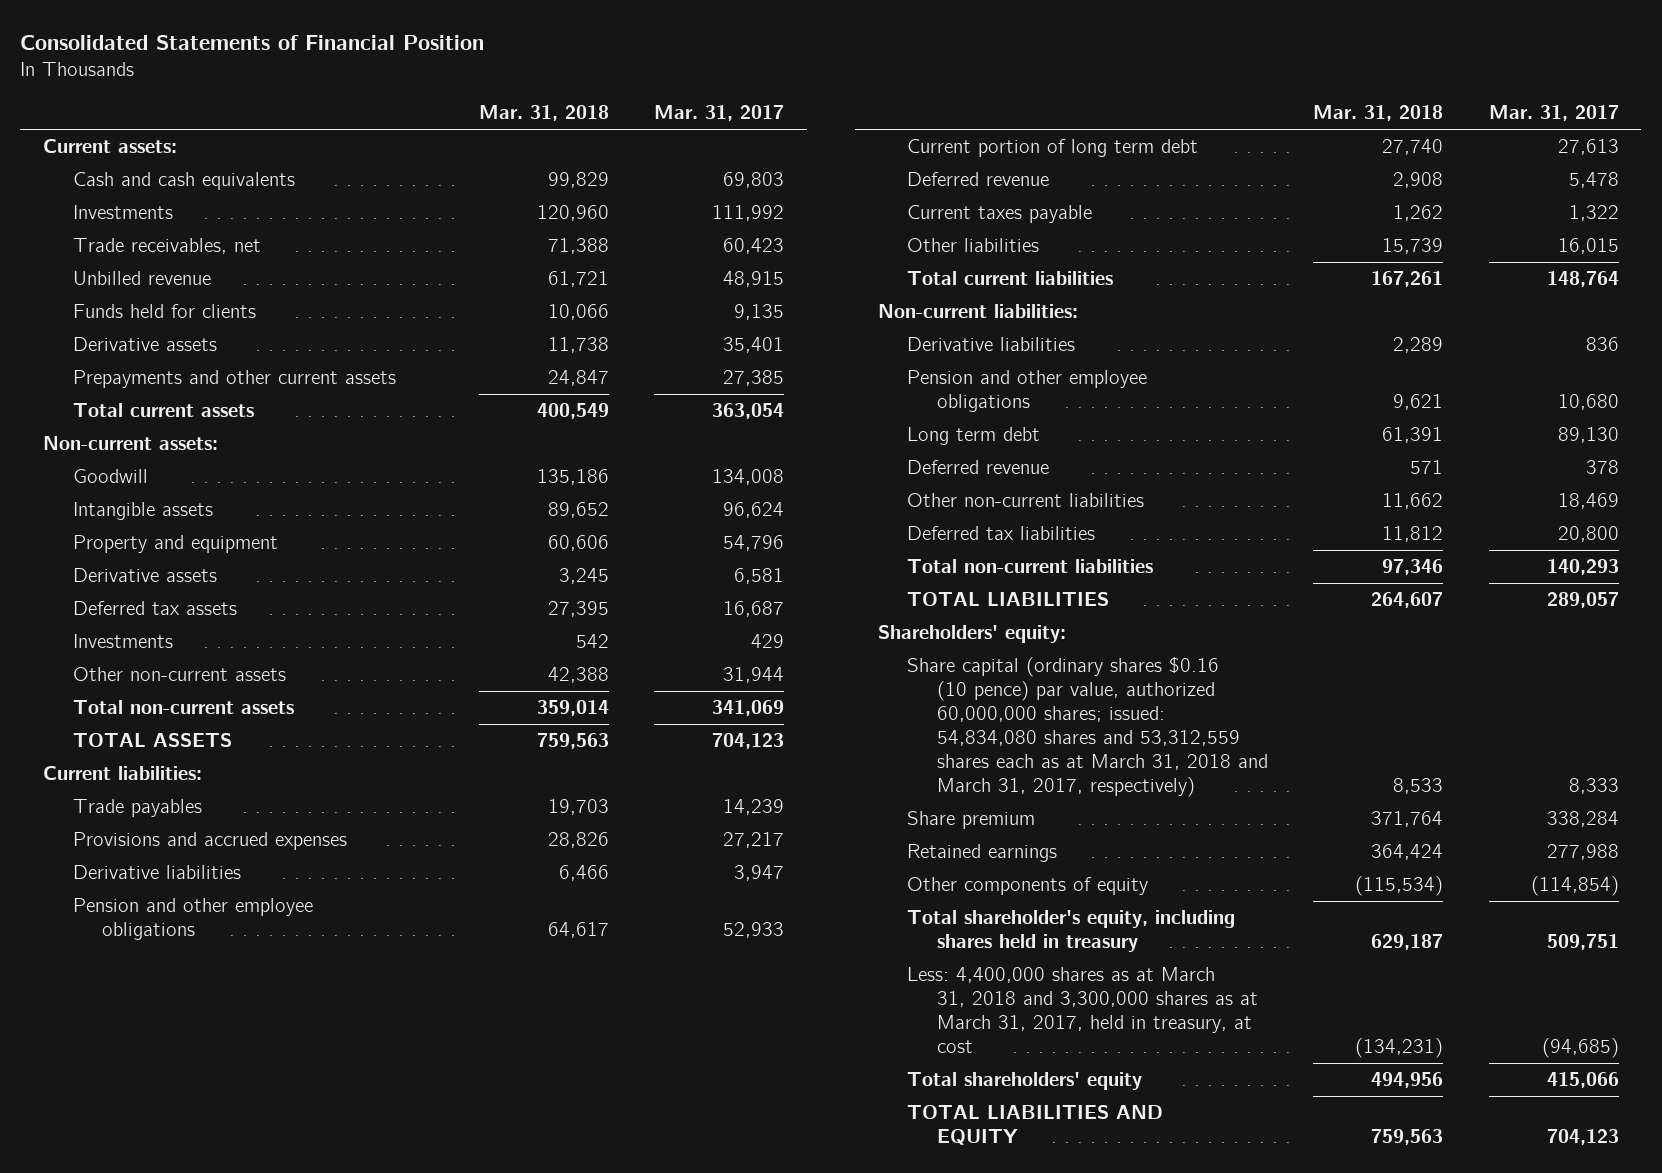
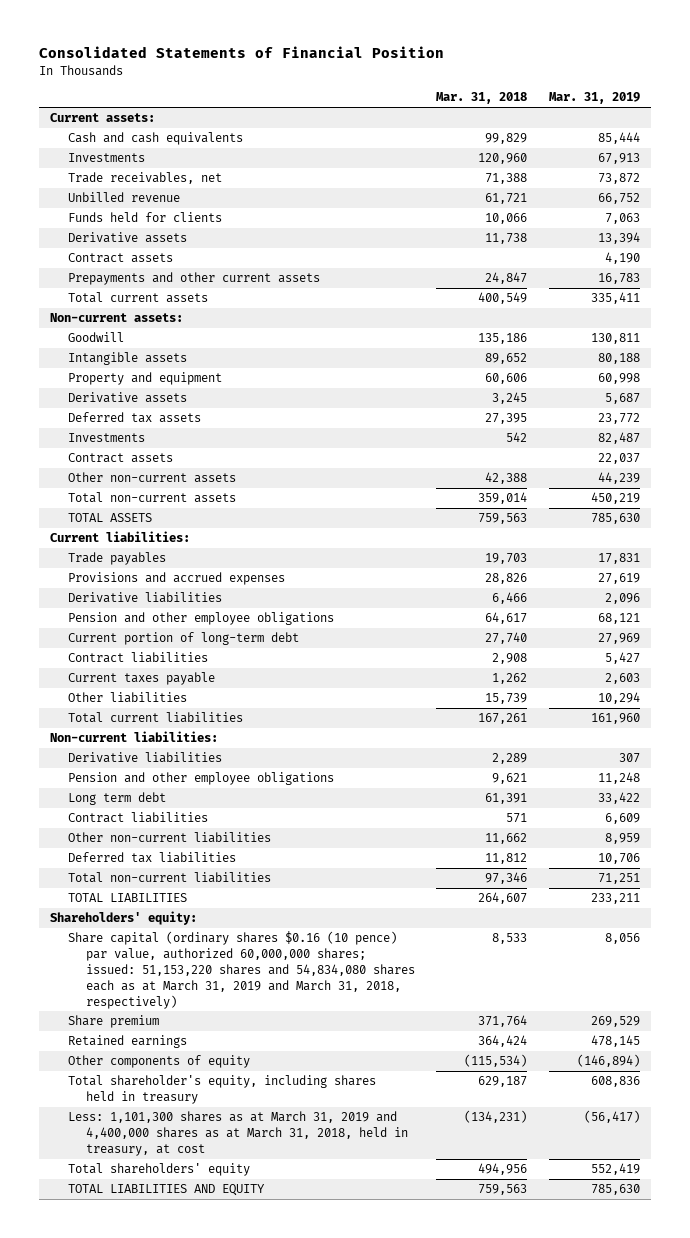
[653,105,784,122] Mar. 31, 2017 -> none
none -> [549,92,641,105] Mar. 31, 2019
none -> [68,253,174,264] Contract assets
none -> [68,453,174,464] Contract assets
[907,139,1199,158] Current portion of long term debt -> [68,632,300,646] Current portion of long-term debt
[907,172,1050,187] Deferred revenue -> [68,652,209,664] Contract liabilities
[907,460,1050,475] Deferred revenue -> [68,812,209,824] Contract liabilities
[907,657,1268,798] Share capital (ordinary shares $0.16 (10 pence) par value, authorized 60,000,000 shares; issued: 54,834,080 shares and 53,312,559 shares each as at March 31, 2018 and March 31, 2017, respectively) -> [68,931,415,1009] Share capital (ordinary shares $0.16 (10 pence) par value, authorized 60,000,000 shares; issued: 51,153,220 shares and 54,834,080 shares each as at March 31, 2019 and March 31, 2018, respectively)
[907,967,1258,1054] Less: 4,400,000 shares as at March 31, 2018 and 3,300,000 shares as at March 31, 2017, held in treasury, at cost -> [68,1111,408,1156] Less: 1,101,300 shares as at March 31, 2019 and 4,400,000 shares as at March 31, 2018, held in treasury, at cost

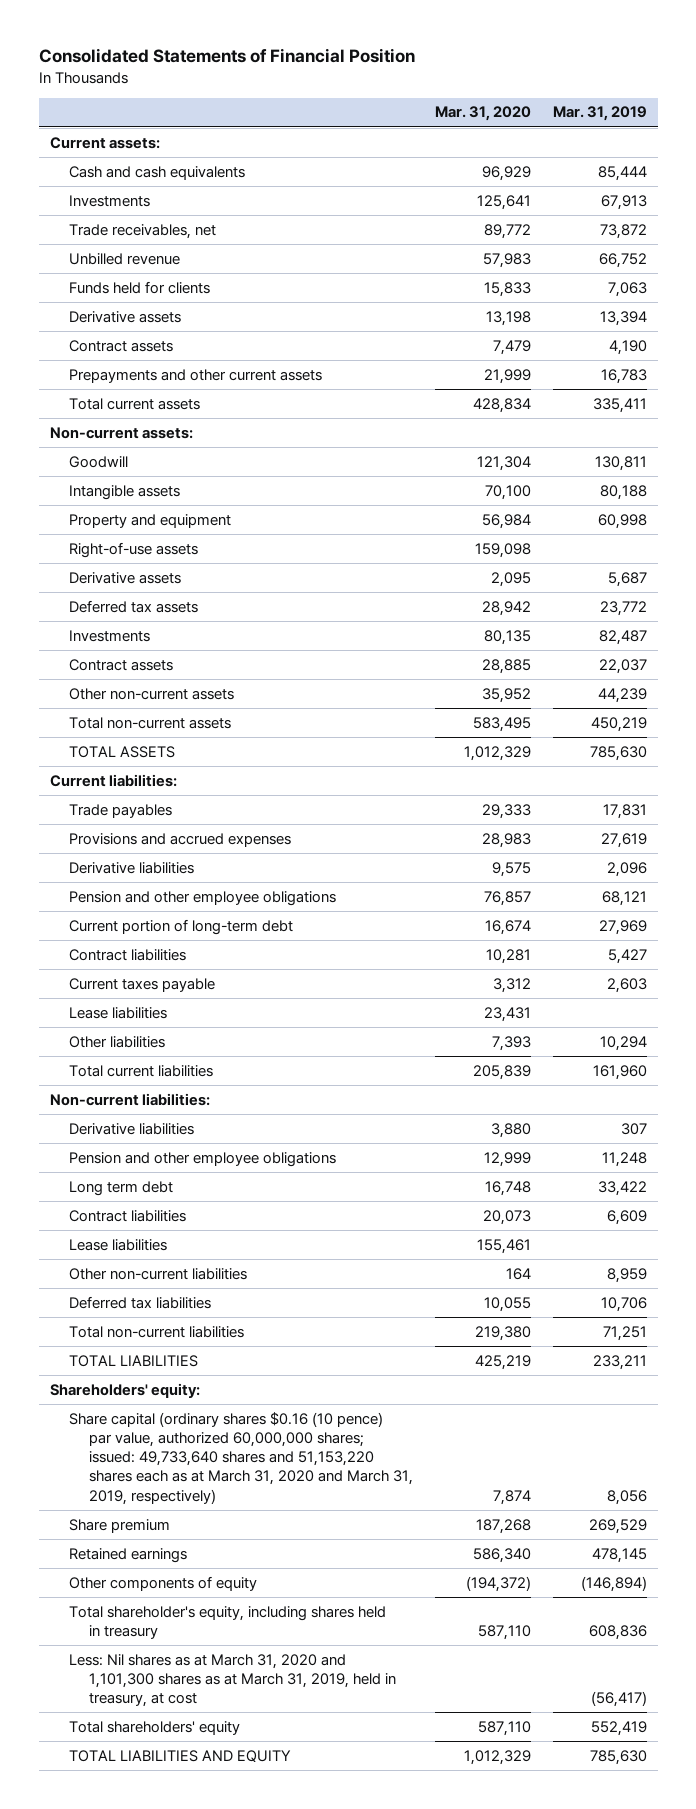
[436,92,528,105] Mar. 31, 2018 -> none
none -> [434,106,531,122] Mar. 31, 2020
none -> [69,541,199,558] Right-of-use assets
none -> [69,1006,168,1019] Lease liabilities
none -> [69,1238,168,1251] Lease liabilities
[68,931,415,1009] Share capital (ordinary shares $0.16 (10 pence) par value, authorized 60,000,000 shares; issued: 51,153,220 shares and 54,834,080 shares each as at March 31, 2019 and March 31, 2018, respectively) -> [69,1411,413,1505] Share capital (ordinary shares $0.16 (10 pence) par value, authorized 60,000,000 shares; issued: 49,733,640 shares and 51,153,220 shares each as at March 31, 2020 and March 31, 2019, respectively)
[68,1111,408,1156] Less: 1,101,300 shares as at March 31, 2019 and 4,400,000 shares as at March 31, 2018, held in treasury, at cost -> [69,1653,396,1708] Less: Nil shares as at March 31, 2020 and 1,101,300 shares as at March 31, 2019, held in treasury, at cost

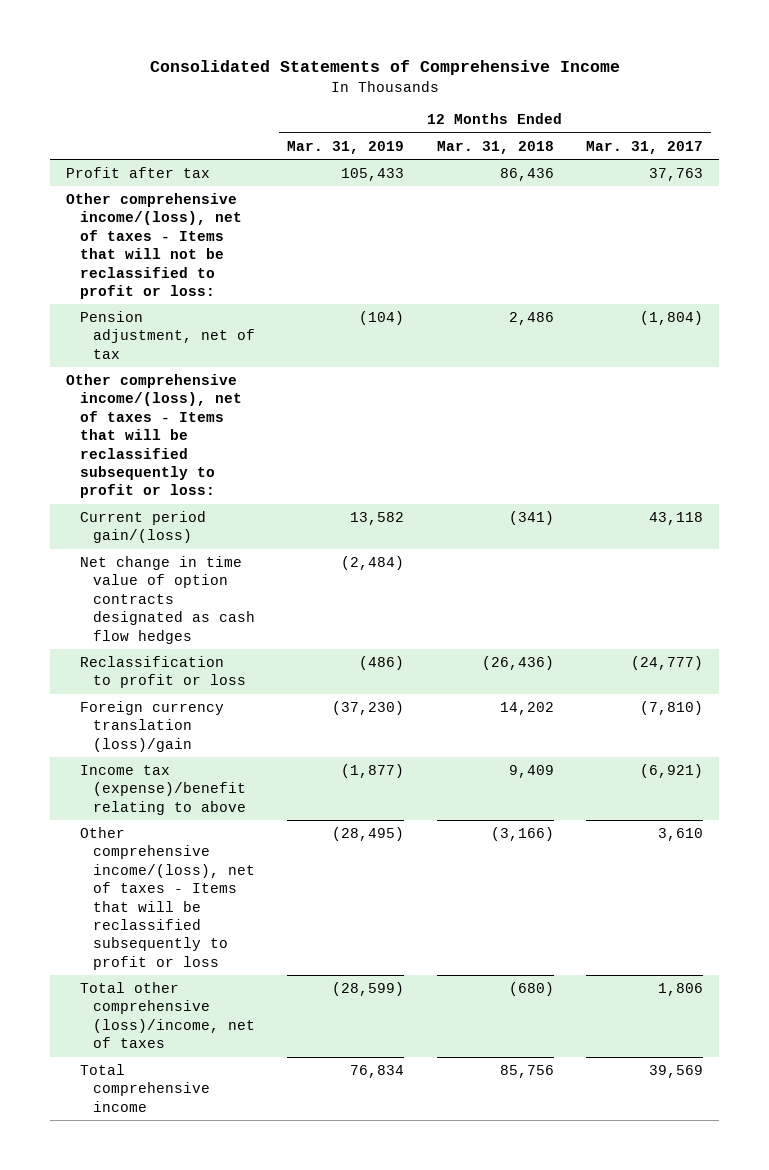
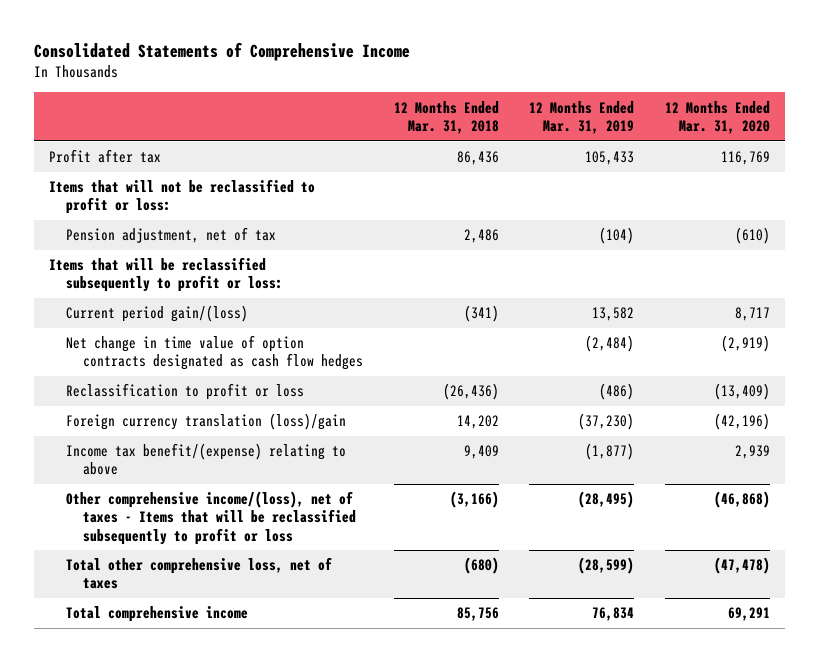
[585,140,703,154] Mar. 31, 2017 -> none
none -> [664,100,770,134] 12 Months Ended Mar. 31, 2020
[66,192,242,299] Other comprehensive income/(loss), net of taxes - Items that will not be reclassified to profit or loss: -> [48,179,315,215] Items that will not be reclassified to profit or loss:
[66,373,242,499] Other comprehensive income/(loss), net of taxes - Items that will be reclassified subsequently to profit or loss: -> [48,257,284,293] Items that will be reclassified subsequently to profit or loss:
[79,764,246,815] Income tax (expense)/benefit relating to above -> [66,443,347,476] Income tax benefit/(expense) relating to above
[79,981,255,1049] Total other comprehensive (loss)/income, net of taxes -> [66,557,333,590] Total other comprehensive loss, net of taxes

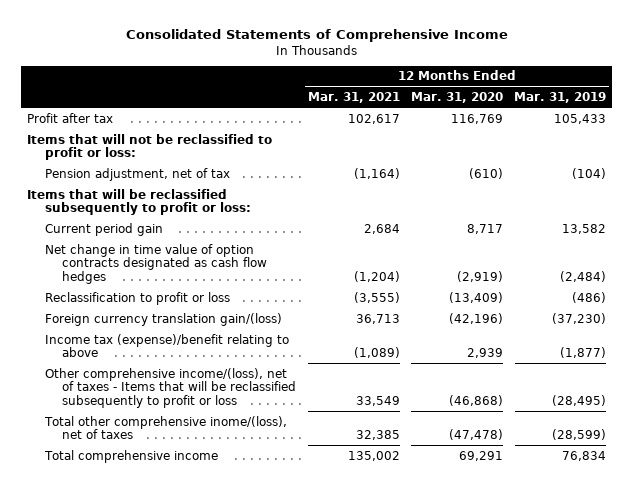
[393,100,499,134] 12 Months Ended Mar. 31, 2018 -> none
none -> [307,92,400,104] Mar. 31, 2021
[66,305,249,323] Current period gain/(loss) -> [44,222,163,236] Current period gain
[66,413,347,431] Foreign currency translation (loss)/gain -> [44,312,282,326] Foreign currency translation gain/(loss)
[66,443,347,476] Income tax benefit/(expense) relating to above -> [44,333,289,358] Income tax (expense)/benefit relating to above
[66,557,333,590] Total other comprehensive loss, net of taxes -> [43,415,287,440] Total other comprehensive inome/(loss), net of taxes

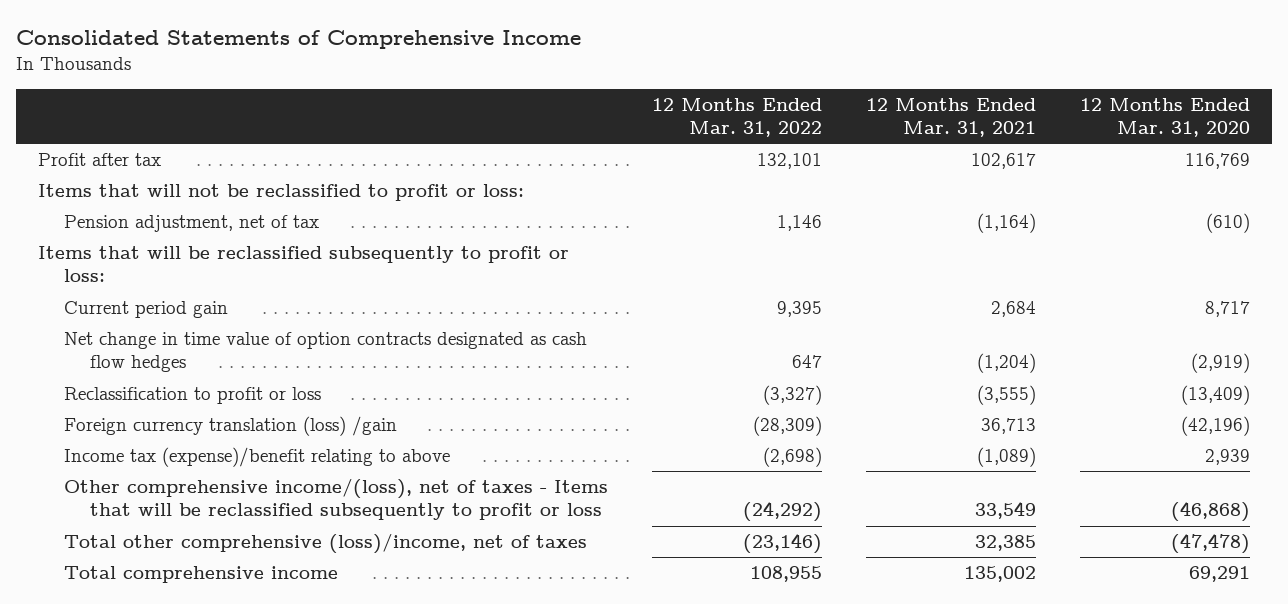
[514,92,607,104] Mar. 31, 2019 -> none
none -> [652,97,823,138] 12 Months Ended Mar. 31, 2022
[44,312,282,326] Foreign currency translation gain/(loss) -> [63,416,397,437] Foreign currency translation (loss) /gain
[43,415,287,440] Total other comprehensive inome/(loss), net of taxes -> [63,533,587,555] Total other comprehensive (loss)/income, net of taxes

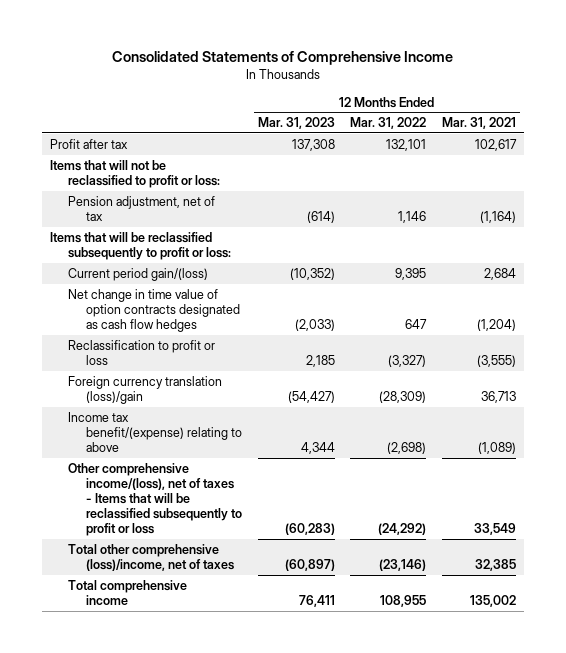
[1080,97,1251,138] 12 Months Ended Mar. 31, 2020 -> none
none -> [257,117,335,130] Mar. 31, 2023
[63,301,228,319] Current period gain -> [67,267,208,281] Current period gain/(loss)
[63,416,397,437] Foreign currency translation (loss) /gain -> [67,375,222,404] Foreign currency translation (loss)/gain
[63,447,450,468] Income tax (expense)/benefit relating to above -> [67,411,242,453] Income tax benefit/(expense) relating to above

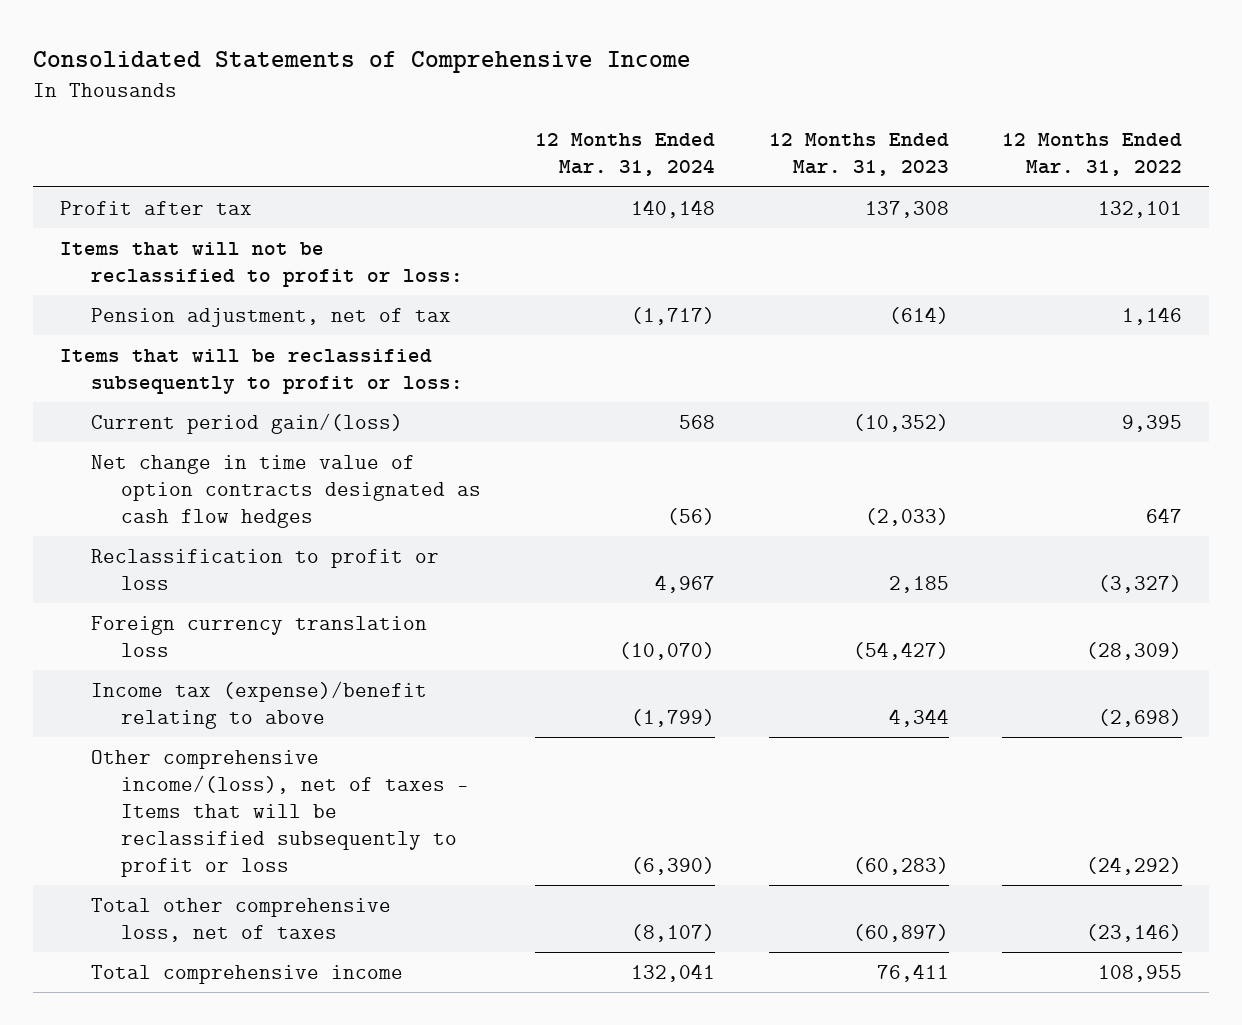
[442,117,517,130] Mar. 31, 2021 -> none
none -> [534,133,715,177] 12 Months Ended Mar. 31, 2024
[67,375,222,404] Foreign currency translation (loss)/gain -> [90,615,427,657] Foreign currency translation loss
[67,411,242,453] Income tax benefit/(expense) relating to above -> [90,680,427,729] Income tax (expense)/benefit relating to above
[67,543,234,571] Total other comprehensive (loss)/income, net of taxes -> [90,897,391,942] Total other comprehensive loss, net of taxes

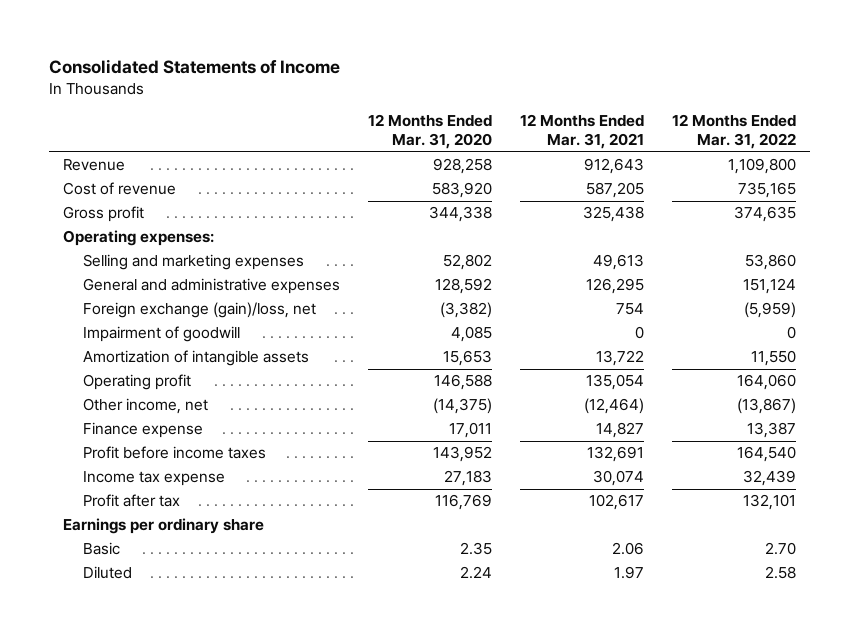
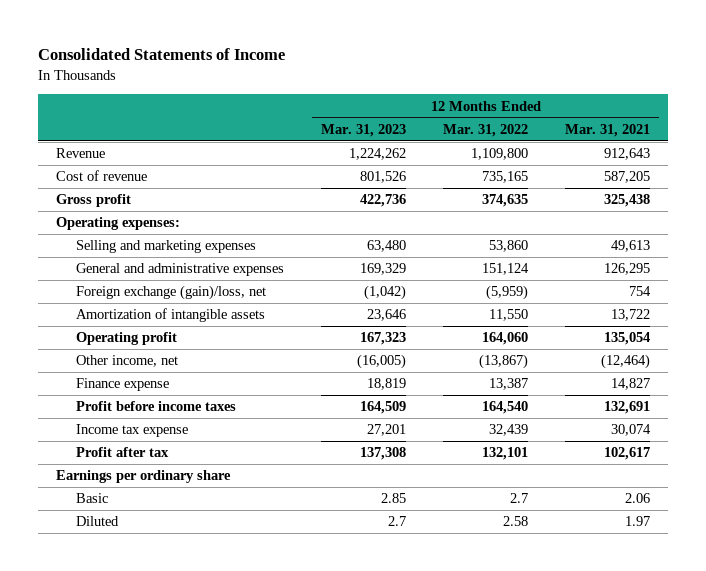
[368,114,493,150] 12 Months Ended Mar. 31, 2020 -> none
none -> [321,123,407,137] Mar. 31, 2023
[83,326,241,343] Impairment of goodwill -> none
[765,542,797,556] 2.70 -> [510,493,529,504] 2.7

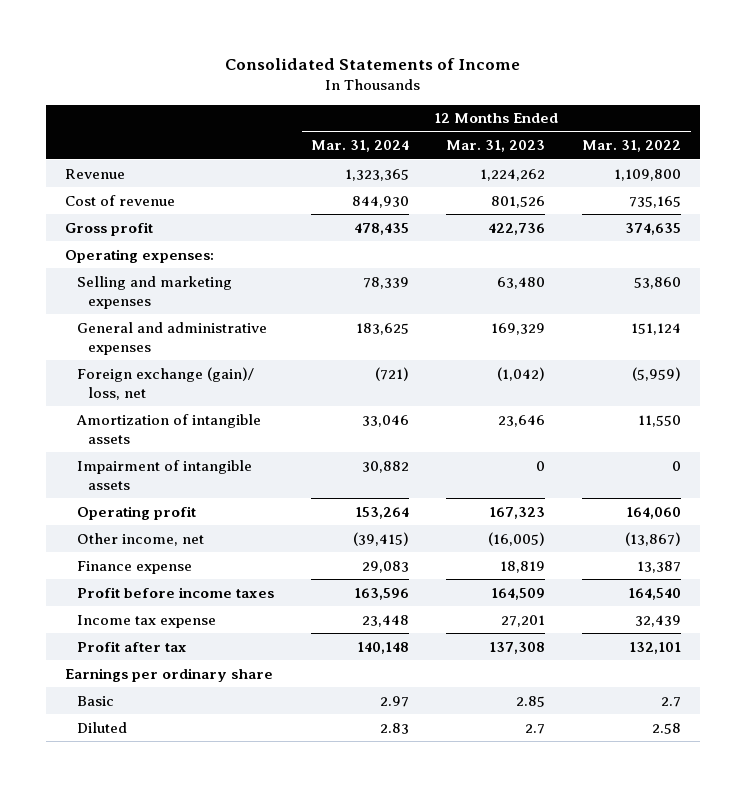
[564,123,650,137] Mar. 31, 2021 -> none
none -> [310,140,409,153] Mar. 31, 2024
[76,285,267,301] Foreign exchange (gain)/loss, net -> [76,366,254,400] Foreign exchange (gain)/ loss, net
none -> [76,459,252,490] Impairment of intangible assets

